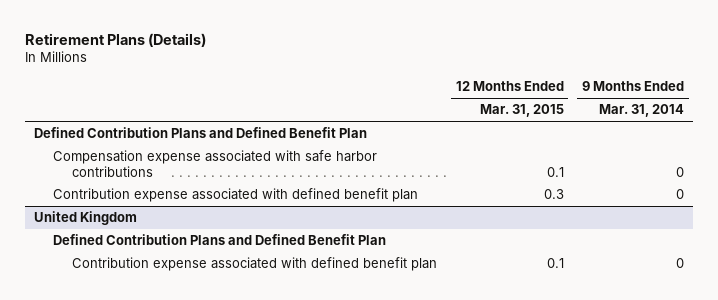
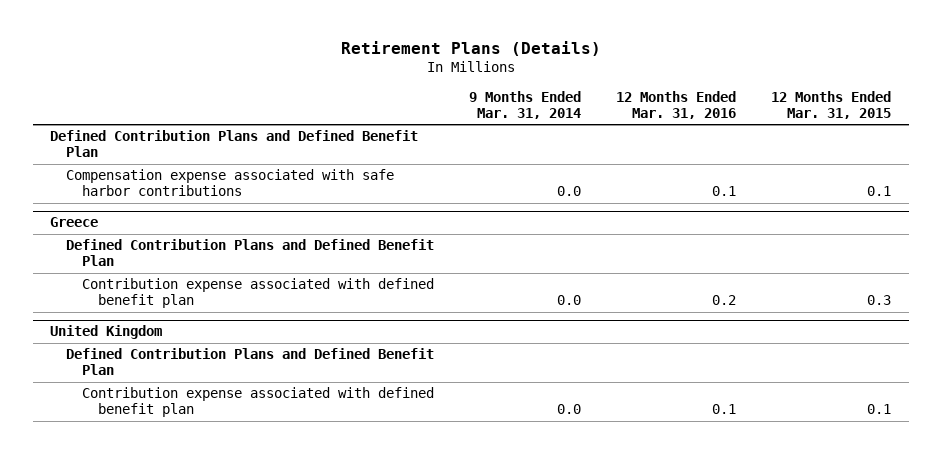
none -> [616,91,737,120] 12 Months Ended Mar. 31, 2016
[676,166,685,177] 0 -> [557,186,582,197] 0.0
none -> [50,217,99,228] Greece
none -> [66,239,435,267] Defined Contribution Plans and Defined Benefit Plan
[676,189,685,200] 0 -> [557,295,582,306] 0.0
[676,258,685,269] 0 -> [557,404,582,415] 0.0

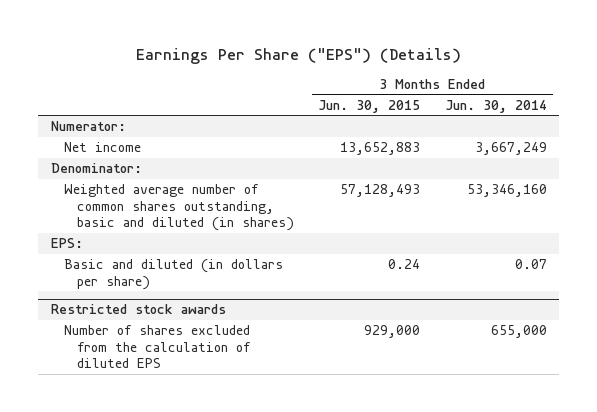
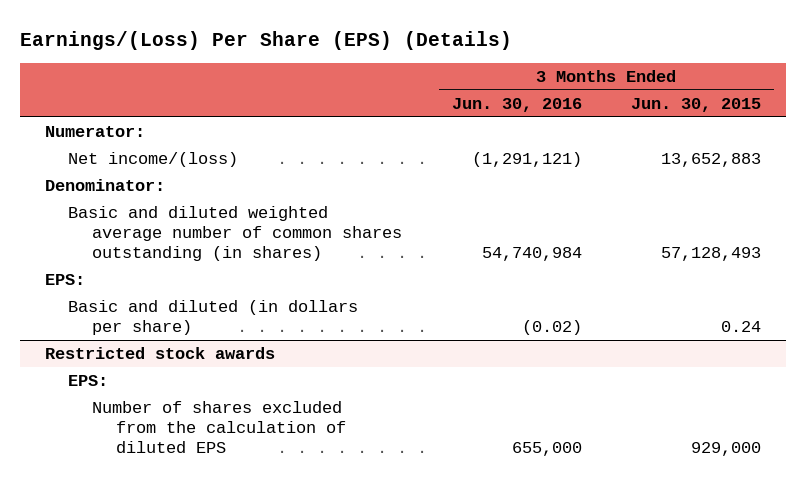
[135,48,461,65] Earnings Per Share ("EPS") (Details) -> [19,31,512,51] Earnings/(Loss) Per Share (EPS) (Details)
[444,99,547,113] Jun. 30, 2014 -> none
none -> [451,97,582,112] Jun. 30, 2016
[63,142,141,153] Net income -> [68,152,239,168] Net income/(loss)
[63,184,295,231] Weighted average number of common shares outstanding, basic and diluted (in shares) -> [68,206,402,261] Basic and diluted weighted average number of common shares outstanding (in shares)
none -> [68,375,109,387] EPS:

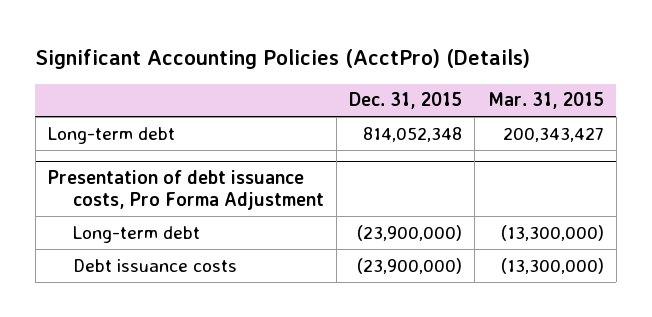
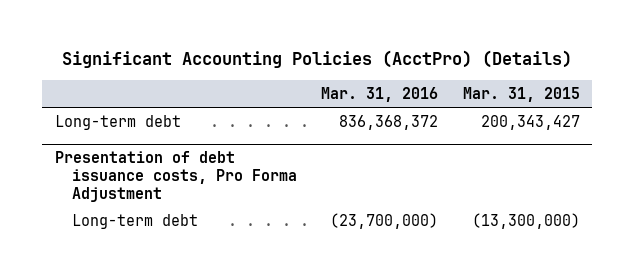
[349,92,463,110] Dec. 31, 2015 -> none
none -> [321,87,439,103] Mar. 31, 2016
[72,258,237,272] Debt issuance costs -> none

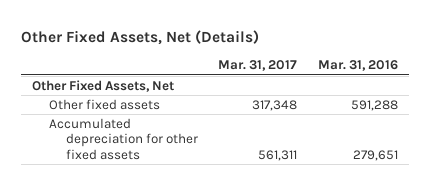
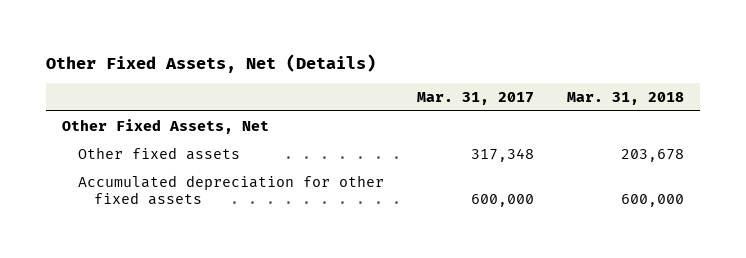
[318,60,399,72] Mar. 31, 2016 -> none
none -> [566,91,684,105] Mar. 31, 2018
[258,150,298,162] 561,311 -> [471,193,535,207] 600,000

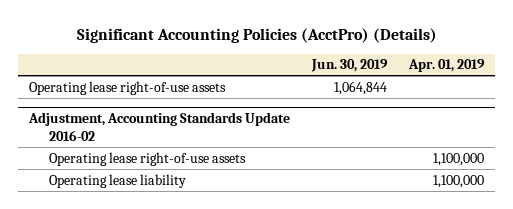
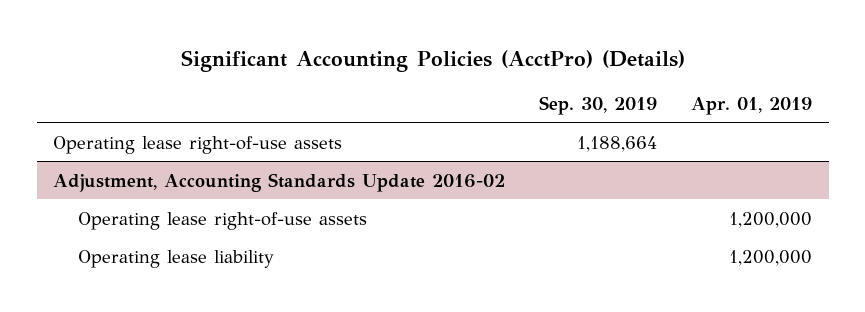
[311,59,389,73] Jun. 30, 2019 -> none
none -> [539,95,658,115] Sep. 30, 2019
[433,152,485,166] 1,100,000 -> [729,211,813,228] 1,200,000
[433,174,485,188] 1,100,000 -> [729,249,813,266] 1,200,000

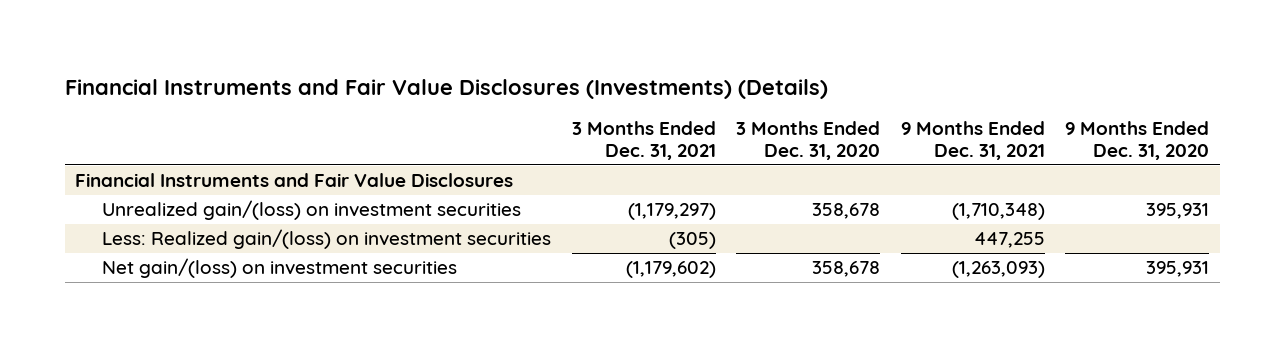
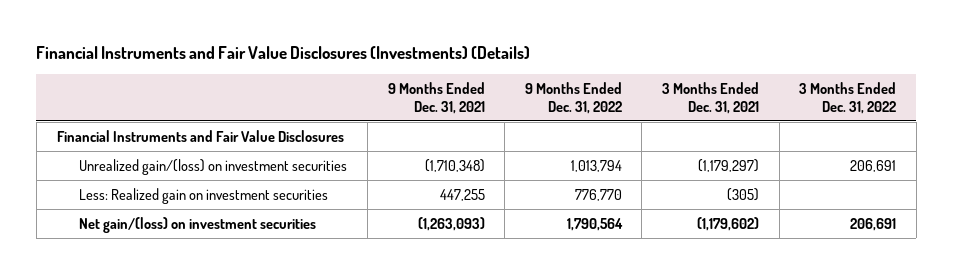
[736,120,881,161] 3 Months Ended Dec. 31, 2020 -> none
[1065,120,1210,161] 9 Months Ended Dec. 31, 2020 -> none
none -> [524,81,622,114] 9 Months Ended Dec. 31, 2022
none -> [799,81,897,114] 3 Months Ended Dec. 31, 2022
[102,229,552,250] Less: Realized gain/(loss) on investment securities -> [79,187,329,204] Less: Realized gain on investment securities

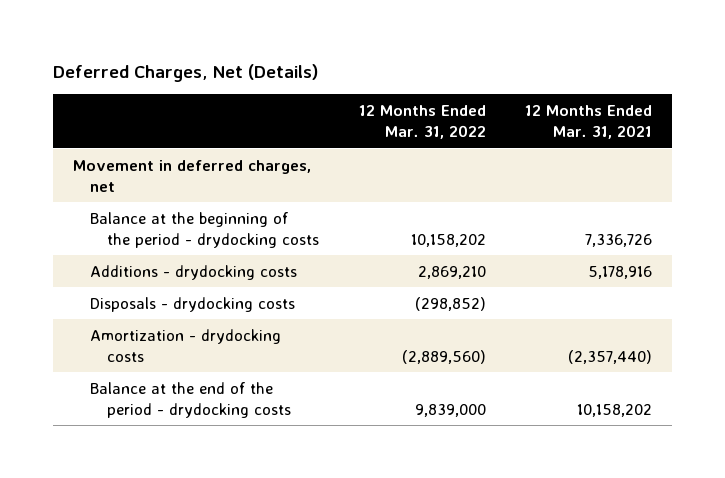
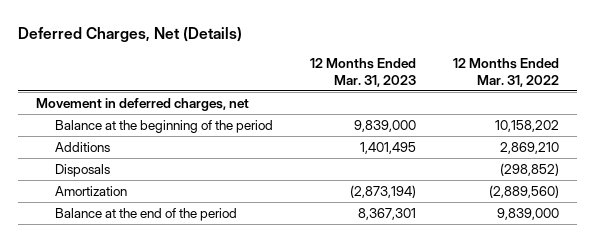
[525,105,653,140] 12 Months Ended Mar. 31, 2021 -> none
none -> [309,57,416,87] 12 Months Ended Mar. 31, 2023
[89,211,320,248] Balance at the beginning of the period - drydocking costs -> [55,119,274,133] Balance at the beginning of the period
[89,264,297,280] Additions - drydocking costs -> [55,141,111,152] Additions
[89,296,295,312] Disposals - drydocking costs -> [55,163,111,177] Disposals
[89,328,281,362] Amortization - drydocking costs -> [55,185,128,196] Amortization
[89,381,292,418] Balance at the end of the period - drydocking costs -> [55,207,238,221] Balance at the end of the period

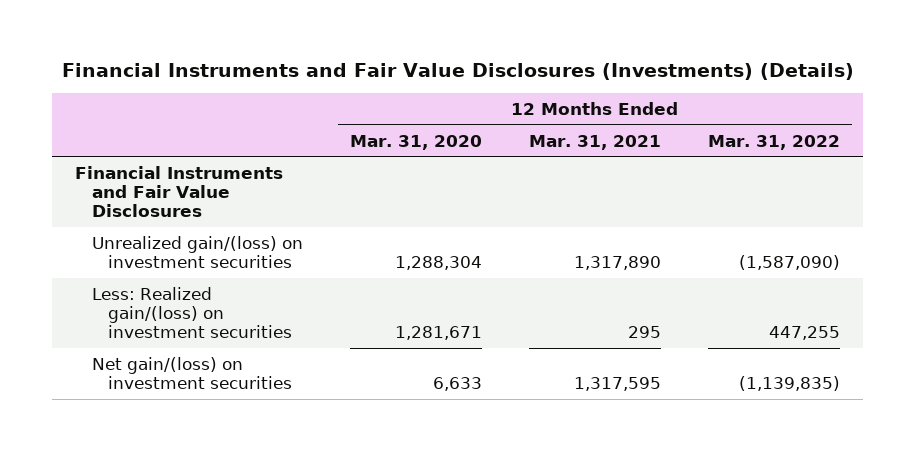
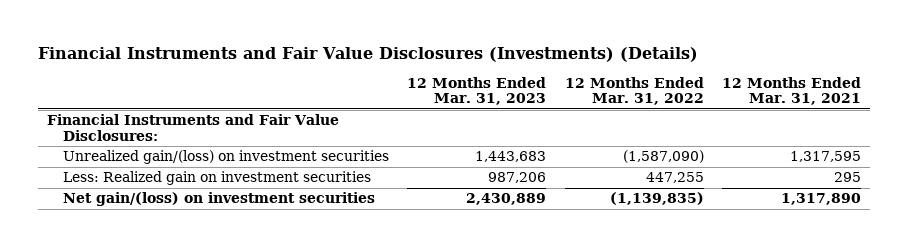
[349,134,482,150] Mar. 31, 2020 -> none
none -> [407,76,547,106] 12 Months Ended Mar. 31, 2023
[75,165,284,218] Financial Instruments and Fair Value Disclosures -> [47,114,340,141] Financial Instruments and Fair Value Disclosures:
[573,256,661,271] 1,317,890 -> [789,151,861,163] 1,317,595
[91,286,293,339] Less: Realized gain/(loss) on investment securities -> [63,171,372,186] Less: Realized gain on investment securities
[573,377,661,392] 1,317,595 -> [780,193,861,206] 1,317,890

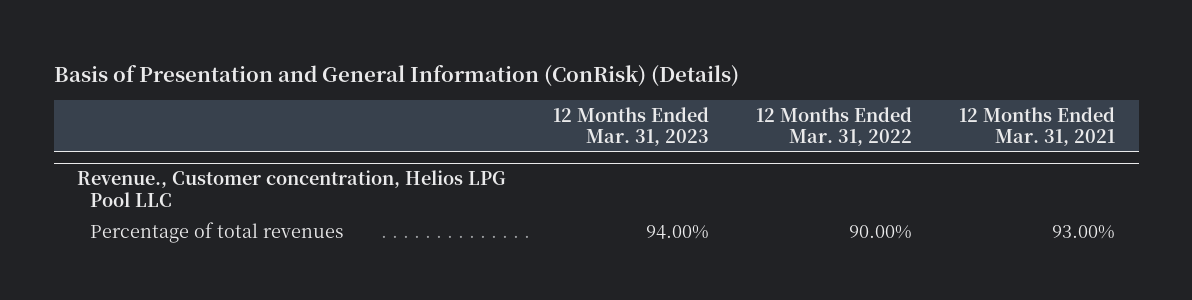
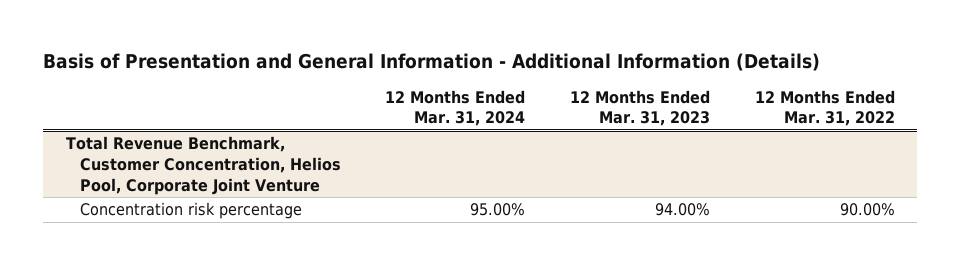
[53,64,739,87] Basis of Presentation and General Information (ConRisk) (Details) -> [43,53,821,72] Basis of Presentation and General Information - Additional Information (Details)
[959,106,1116,147] 12 Months Ended Mar. 31, 2021 -> none
none -> [385,89,526,127] 12 Months Ended Mar. 31, 2024
[77,170,507,207] Revenue., Customer concentration, Helios LPG Pool LLC -> none
none -> [65,136,341,195] Total Revenue Benchmark, Customer Concentration, Helios Pool, Corporate Joint Venture
[90,221,345,243] Percentage of total revenues -> [79,202,302,220] Concentration risk percentage

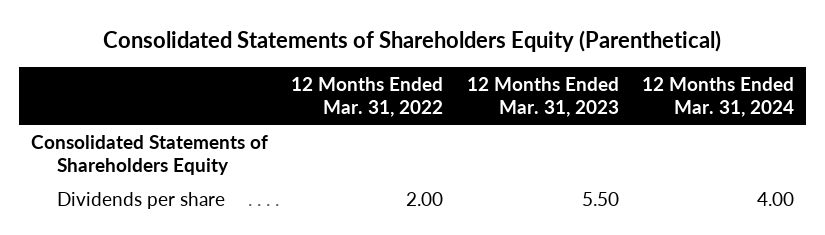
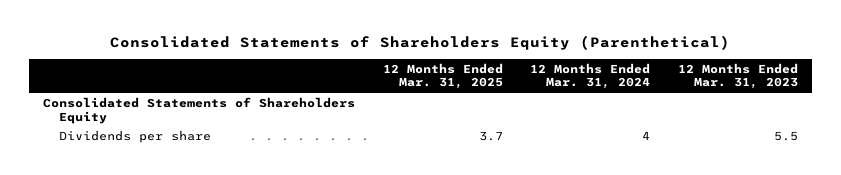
[291,77,444,117] 12 Months Ended Mar. 31, 2022 -> none
none -> [382,62,503,90] 12 Months Ended Mar. 31, 2025
[581,192,619,207] 5.50 -> [774,130,799,141] 5.5
[757,192,795,207] 4.00 -> [642,130,651,140] 4

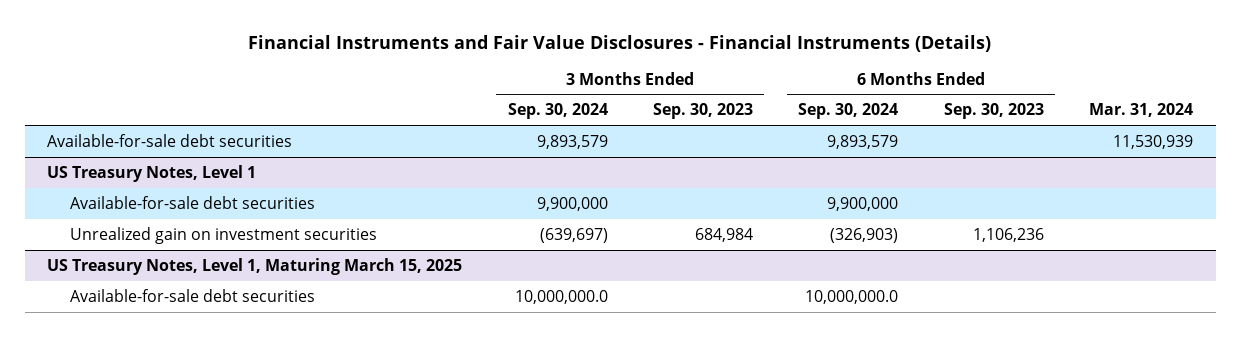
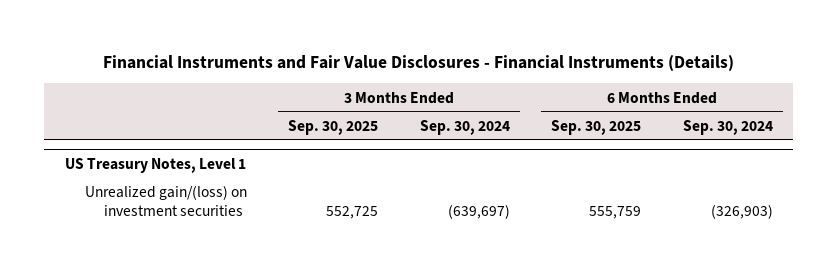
[653,103,754,120] Sep. 30, 2023 -> none
[943,103,1044,120] Sep. 30, 2023 -> none
[1088,103,1193,118] Mar. 31, 2024 -> none
none -> [288,119,379,135] Sep. 30, 2025
none -> [551,119,642,135] Sep. 30, 2025
[47,133,293,147] Available-for-sale debt securities -> none
[70,195,316,209] Available-for-sale debt securities -> none
[47,257,463,275] US Treasury Notes, Level 1, Maturing March 15, 2025 -> none
[70,288,316,302] Available-for-sale debt securities -> none
[70,226,378,244] Unrealized gain on investment securities -> [84,185,247,217] Unrealized gain/(loss) on investment securities

